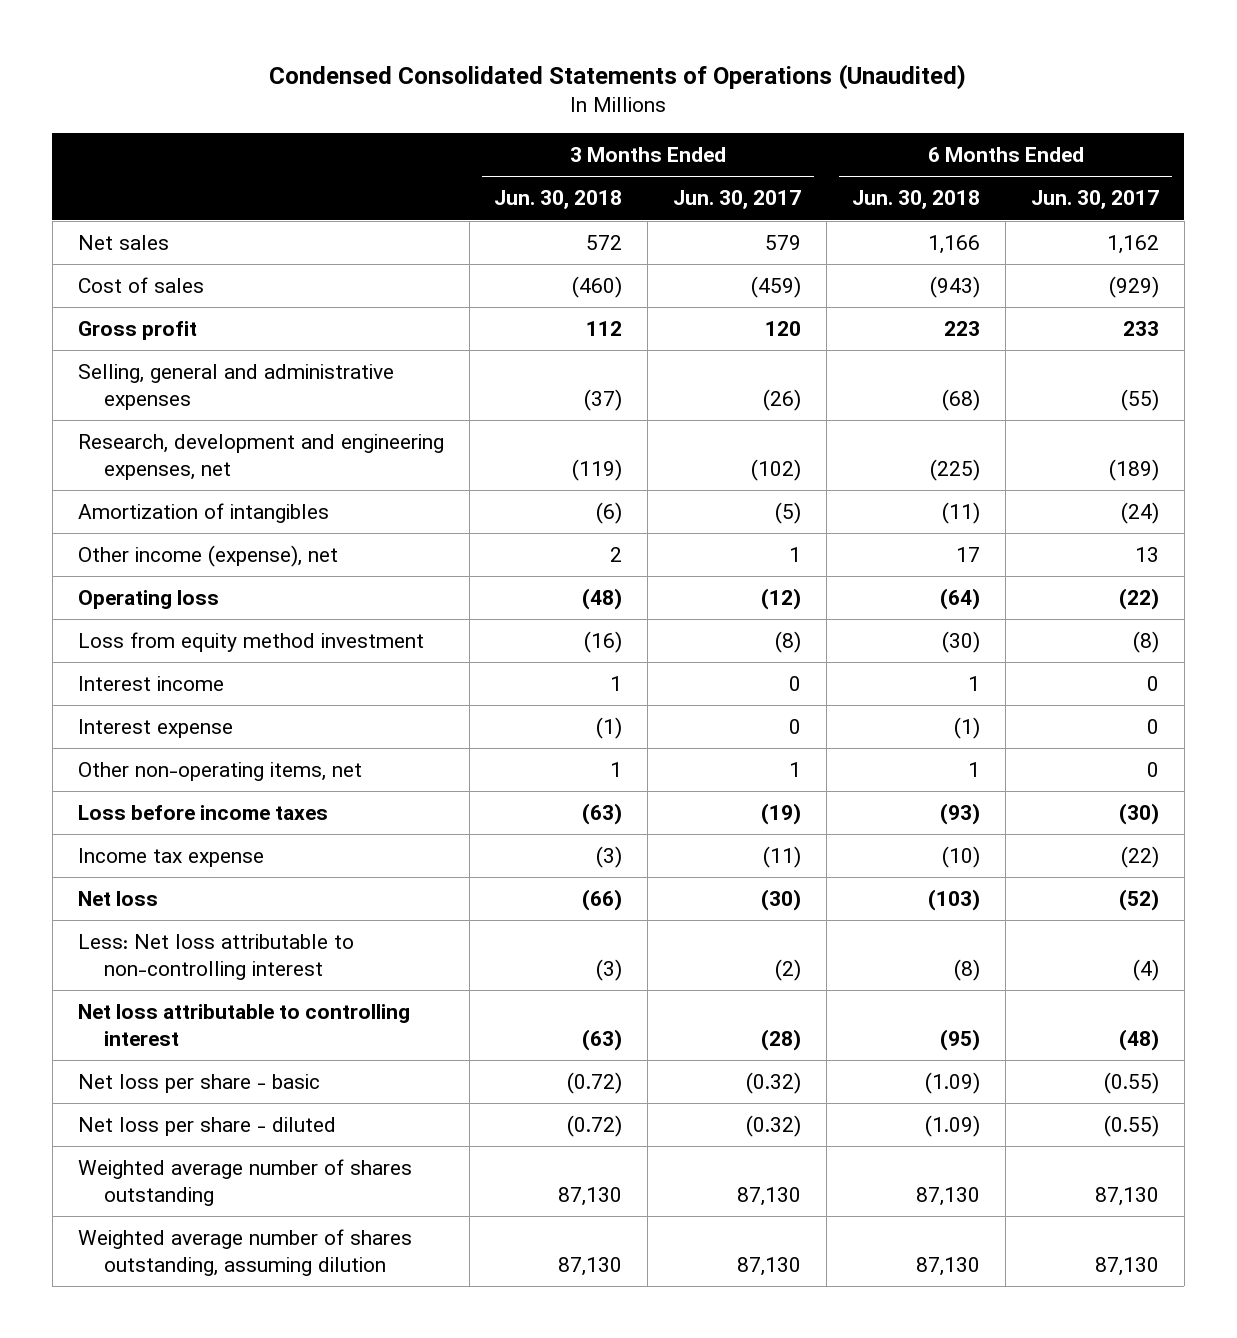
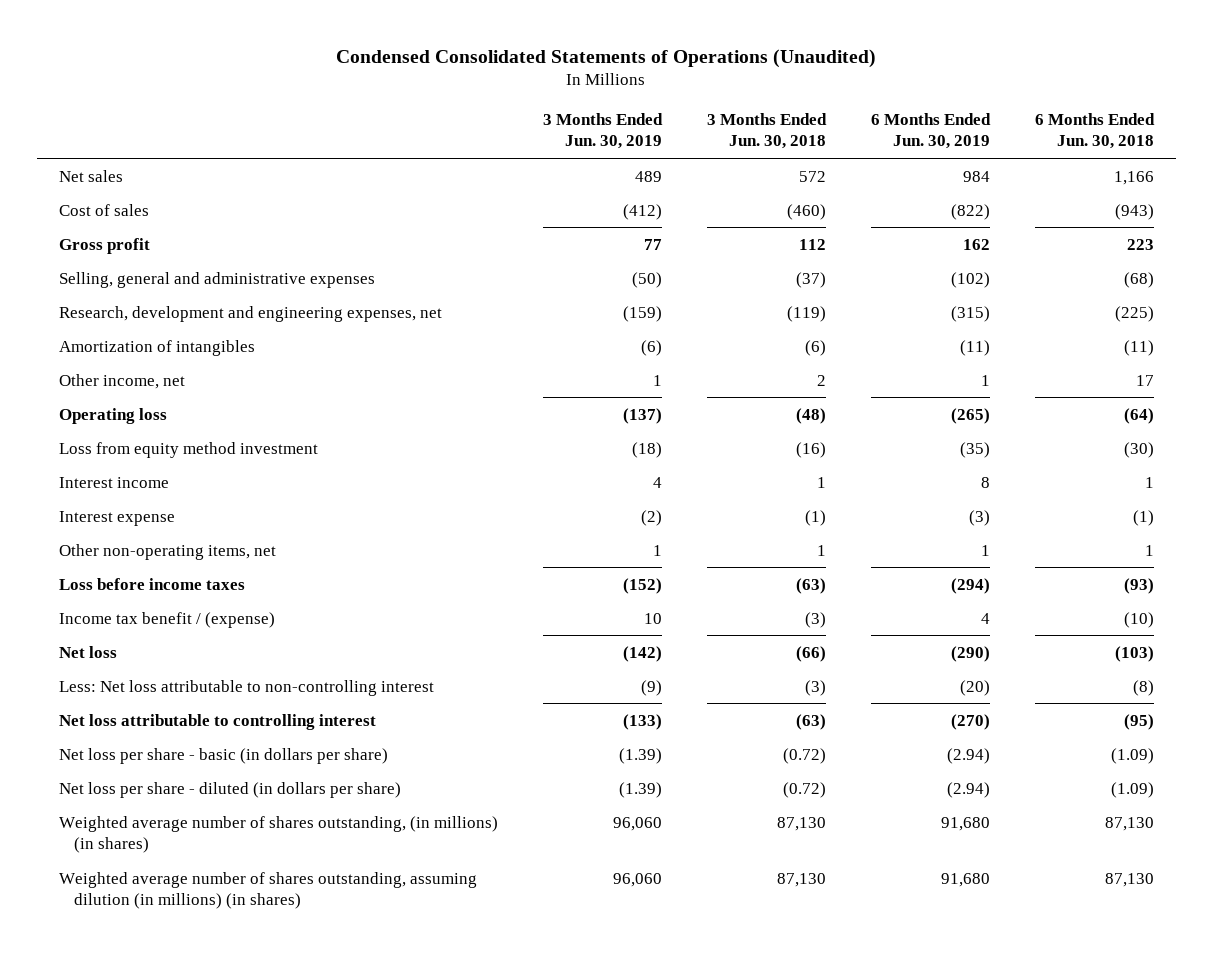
[673,190,802,210] Jun. 30, 2017 -> none
[1030,190,1159,210] Jun. 30, 2017 -> none
none -> [542,112,663,150] 3 Months Ended Jun. 30, 2019
none -> [870,112,991,150] 6 Months Ended Jun. 30, 2019
[77,544,338,567] Other income (expense), net -> [59,373,186,389] Other income, net
[77,847,264,867] Income tax expense -> [59,611,276,628] Income tax benefit / (expense)
[77,1073,320,1093] Net loss per share - basic -> [59,747,389,764] Net loss per share - basic (in dollars per share)
[77,1116,336,1136] Net loss per share - diluted -> [59,781,402,798] Net loss per share - diluted (in dollars per share)
[77,1158,412,1206] Weighted average number of shares outstanding -> [59,815,499,854] Weighted average number of shares outstanding, (in millions) (in shares)
[77,1228,412,1276] Weighted average number of shares outstanding, assuming dilution -> [59,871,478,910] Weighted average number of shares outstanding, assuming dilution (in millions) (in shares)

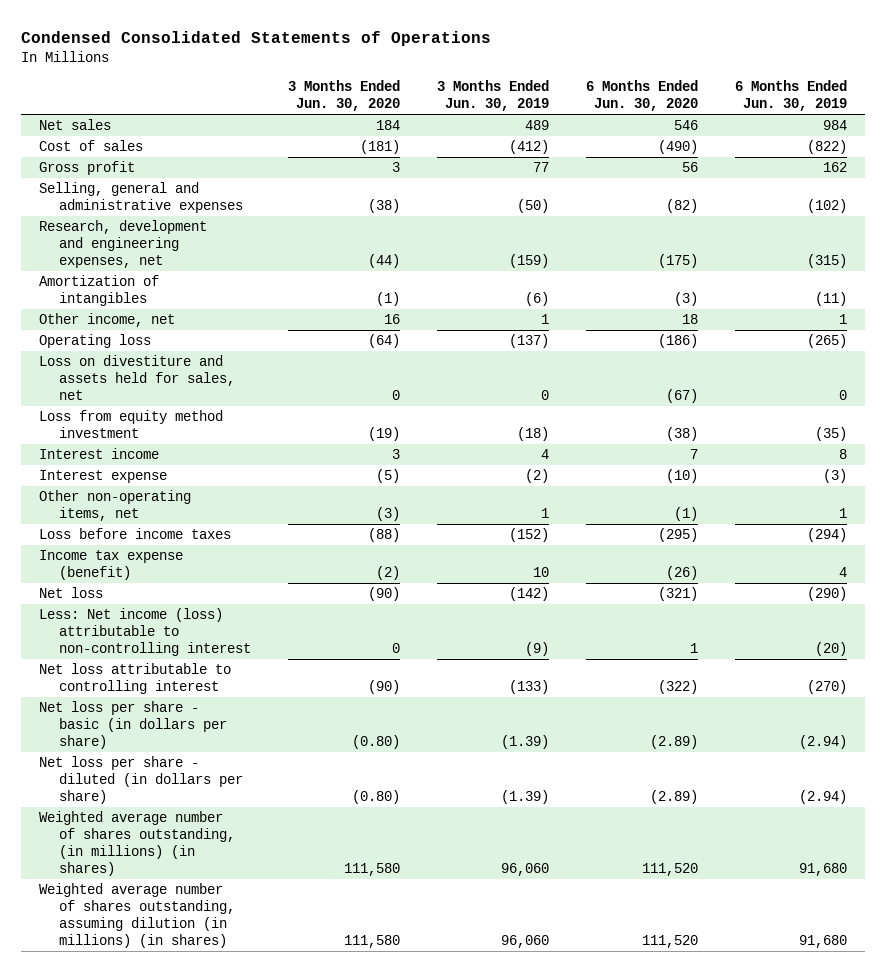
[336,48,877,68] Condensed Consolidated Statements of Operations (Unaudited) -> [20,30,491,46] Condensed Consolidated Statements of Operations
[706,112,827,150] 3 Months Ended Jun. 30, 2018 -> none
[1034,112,1155,150] 6 Months Ended Jun. 30, 2018 -> none
none -> [287,80,400,112] 3 Months Ended Jun. 30, 2020
none -> [585,80,698,112] 6 Months Ended Jun. 30, 2020
none -> [39,355,236,400] Loss on divestiture and assets held for sales, net
[59,611,276,628] Income tax benefit / (expense) -> [39,550,184,581] Income tax expense (benefit)
[59,679,435,696] Less: Net loss attributable to non-controlling interest -> [39,608,252,656] Less: Net income (loss) attributable to non-controlling interest

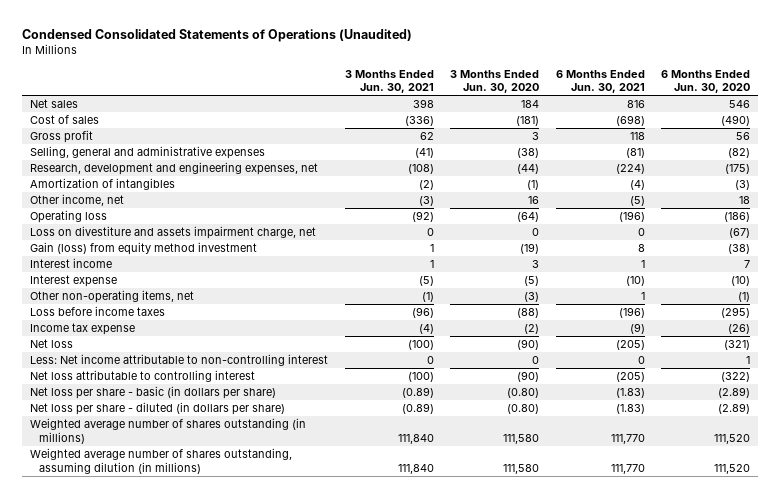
[20,30,491,46] Condensed Consolidated Statements of Operations -> [22,29,413,43] Condensed Consolidated Statements of Operations (Unaudited)
[436,80,549,112] 3 Months Ended Jun. 30, 2019 -> none
[734,80,847,112] 6 Months Ended Jun. 30, 2019 -> none
none -> [344,69,434,93] 3 Months Ended Jun. 30, 2021
none -> [555,69,645,93] 6 Months Ended Jun. 30, 2021
[39,355,236,400] Loss on divestiture and assets held for sales, net -> [30,226,317,240] Loss on divestiture and assets impairment charge, net
[39,410,224,439] Loss from equity method investment -> [30,242,258,256] Gain (loss) from equity method investment
[39,550,184,581] Income tax expense (benefit) -> [30,323,136,336] Income tax expense
[39,608,252,656] Less: Net income (loss) attributable to non-controlling interest -> [30,354,329,367] Less: Net income attributable to non-controlling interest
[39,811,236,876] Weighted average number of shares outstanding, (in millions) (in shares) -> [30,418,307,444] Weighted average number of shares outstanding (in millions)
[39,883,236,948] Weighted average number of shares outstanding, assuming dilution (in millions) (in shares) -> [30,448,293,474] Weighted average number of shares outstanding, assuming dilution (in millions)

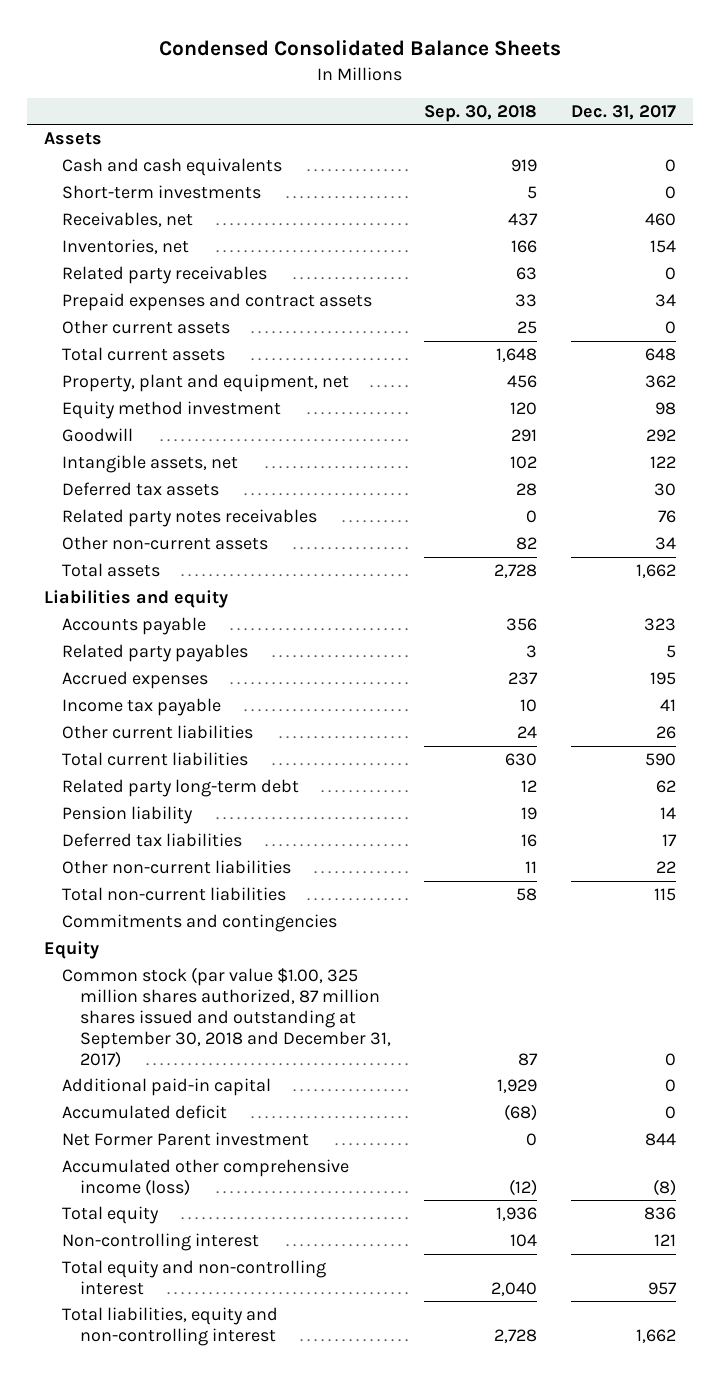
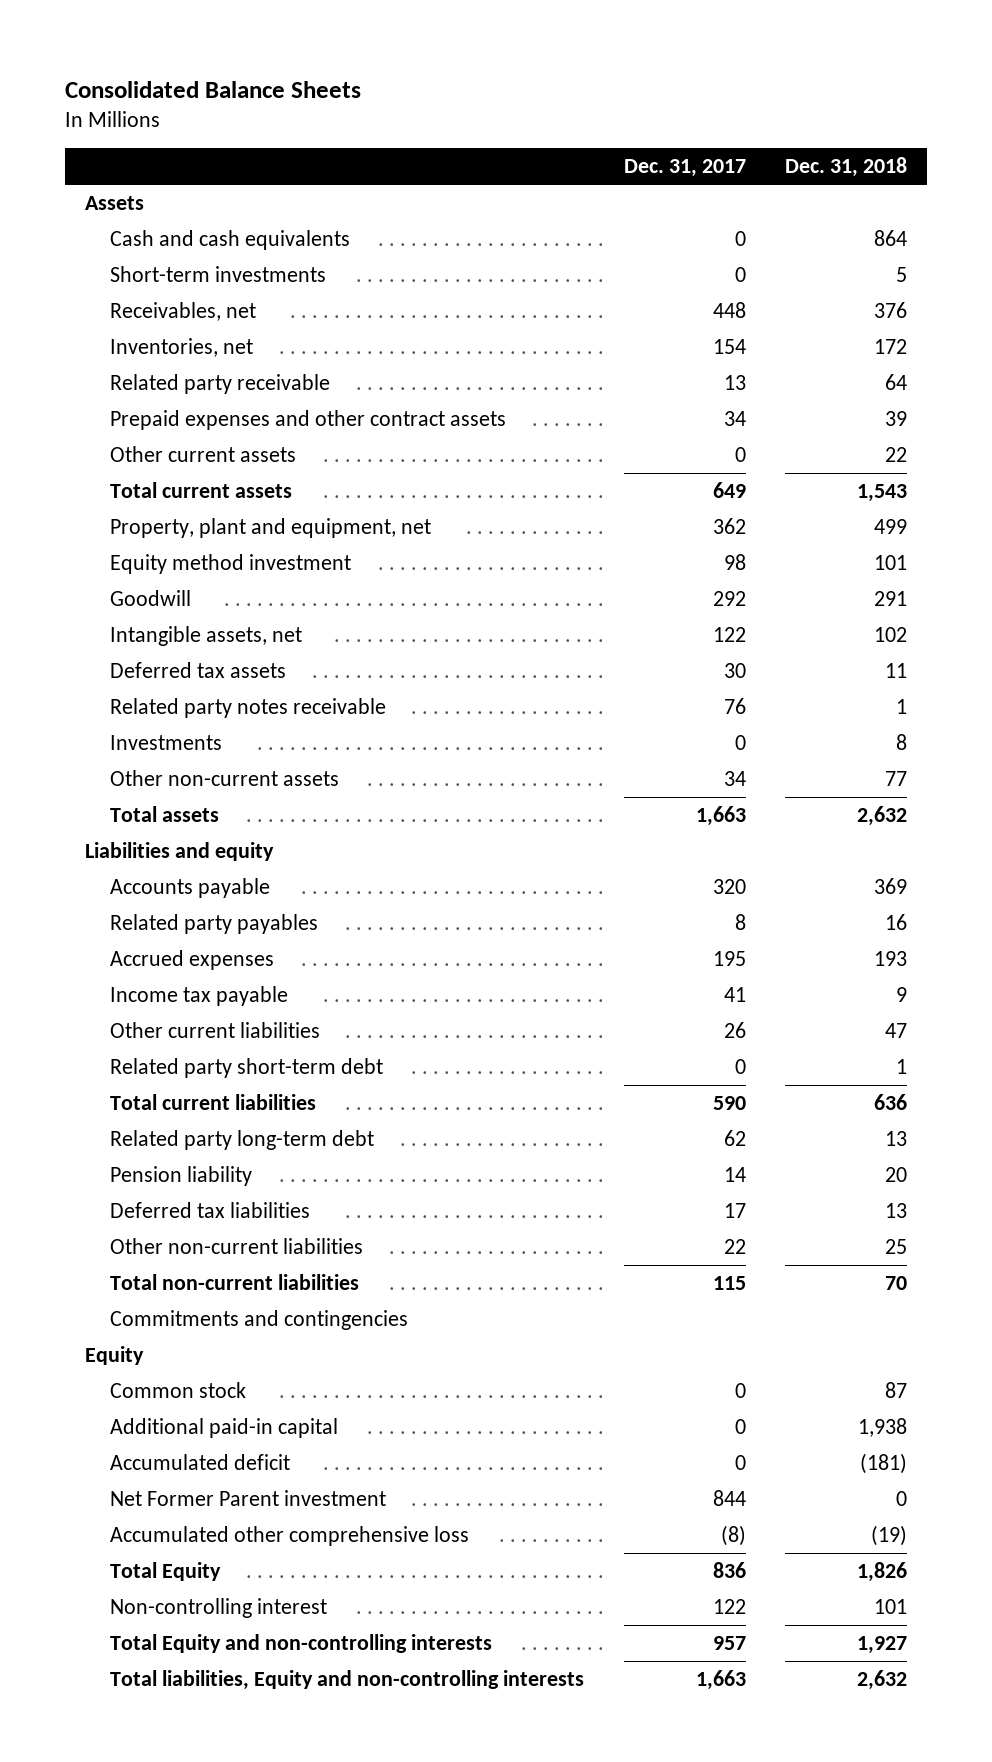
[158,40,561,57] Condensed Consolidated Balance Sheets -> [64,80,361,98] Consolidated Balance Sheets
[424,104,538,122] Sep. 30, 2018 -> none
none -> [785,157,908,178] Dec. 31, 2018
[644,213,676,227] 460 -> [712,302,746,319] 448
[61,266,267,285] Related party receivables -> [109,374,330,395] Related party receivable
[664,267,676,281] 0 -> [723,375,746,391] 13
[61,293,372,312] Prepaid expenses and contract assets -> [109,410,506,431] Prepaid expenses and other contract assets
[644,348,676,362] 648 -> [712,482,746,499] 649
[61,509,317,528] Related party notes receivables -> [109,698,386,719] Related party notes receivable
none -> [109,735,222,751] Investments
[635,564,676,579] 1,662 -> [695,806,746,827] 1,663
[643,618,676,632] 323 -> [712,879,746,895] 320
[665,645,676,659] 5 -> [734,914,746,931] 8
none -> [109,1058,383,1079] Related party short-term debt
[61,967,391,1068] Common stock (par value $1.00, 325 million shares authorized, 87 million shares issued and outstanding at September 30, 2018 and December 31, 2017) -> [109,1382,246,1399] Common stock
[61,1159,349,1196] Accumulated other comprehensive income (loss) -> [109,1526,469,1547] Accumulated other comprehensive loss
[61,1206,159,1225] Total equity -> [109,1562,221,1582] Total Equity
[653,1234,676,1247] 121 -> [712,1599,746,1615] 122
[61,1260,326,1295] Total equity and non-controlling interest -> [109,1634,492,1654] Total Equity and non-controlling interests
[61,1307,278,1346] Total liabilities, equity and non-controlling interest -> [109,1670,584,1691] Total liabilities, Equity and non-controlling interests
[635,1328,676,1343] 1,662 -> [695,1670,746,1691] 1,663

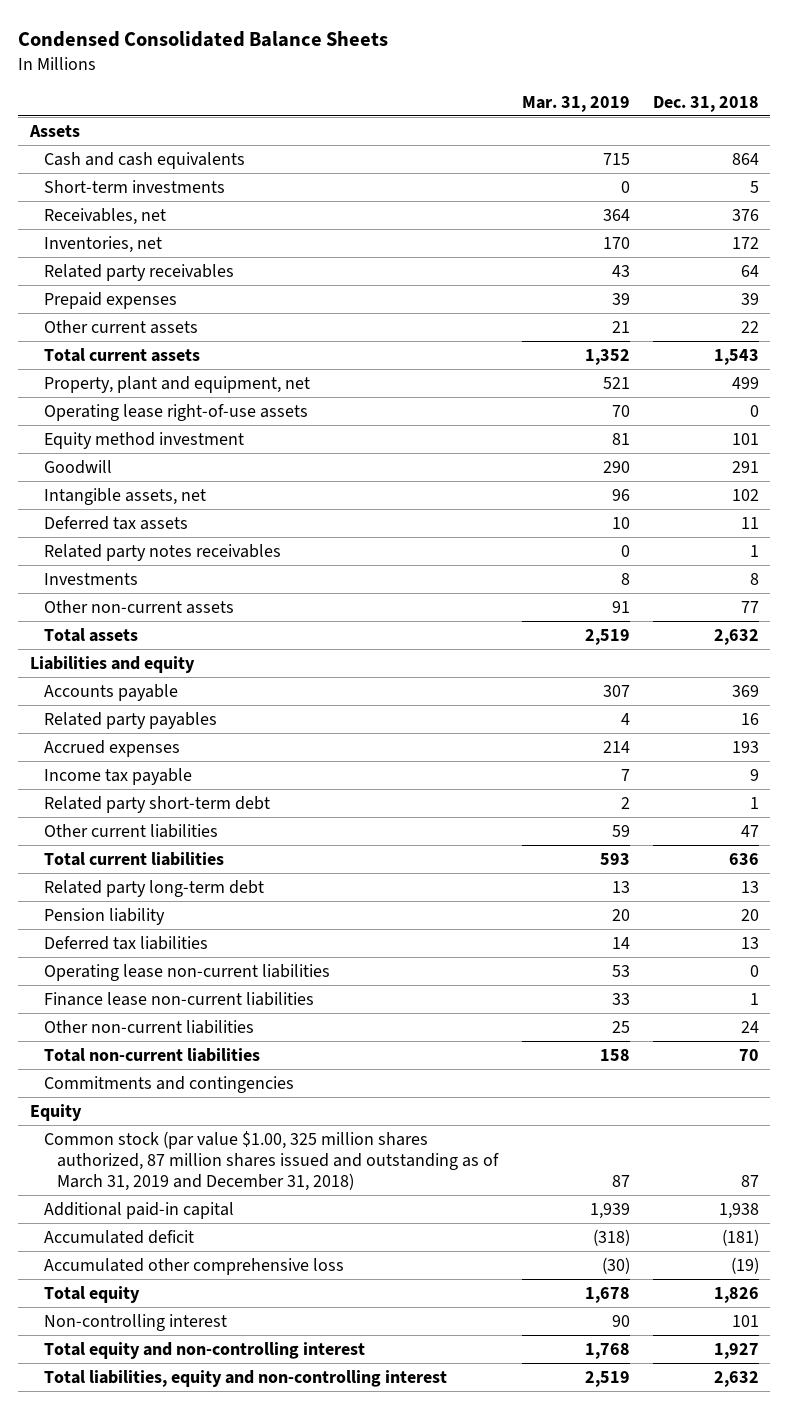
[64,80,361,98] Consolidated Balance Sheets -> [18,30,389,47] Condensed Consolidated Balance Sheets
[623,159,746,178] Dec. 31, 2017 -> none
none -> [521,95,630,112] Mar. 31, 2019
[109,410,506,431] Prepaid expenses and other contract assets -> none
[109,374,330,395] Related party receivable -> [43,263,234,281] Related party receivables
none -> [43,291,177,309] Prepaid expenses
none -> [43,403,308,421] Operating lease right-of-use assets
[109,698,386,719] Related party notes receivable -> [43,543,281,561] Related party notes receivables
[109,1022,320,1039] Other current liabilities -> [43,823,218,838] Other current liabilities
none -> [43,963,330,981] Operating lease non-current liabilities
none -> [43,991,314,1006] Finance lease non-current liabilities
[885,1239,908,1255] 25 -> [740,1020,759,1033] 24
[109,1382,246,1399] Common stock -> [43,1130,500,1191] Common stock (par value $1.00, 325 million shares authorized, 87 million shares issued and outstanding as of March 31, 2019 and December 31, 2018)
[109,1490,386,1507] Net Former Parent investment -> none
[109,1562,221,1582] Total Equity -> [43,1285,140,1303] Total equity
[109,1634,492,1654] Total Equity and non-controlling interests -> [43,1341,365,1359] Total equity and non-controlling interest
[109,1670,584,1691] Total liabilities, Equity and non-controlling interests -> [43,1369,447,1387] Total liabilities, equity and non-controlling interest

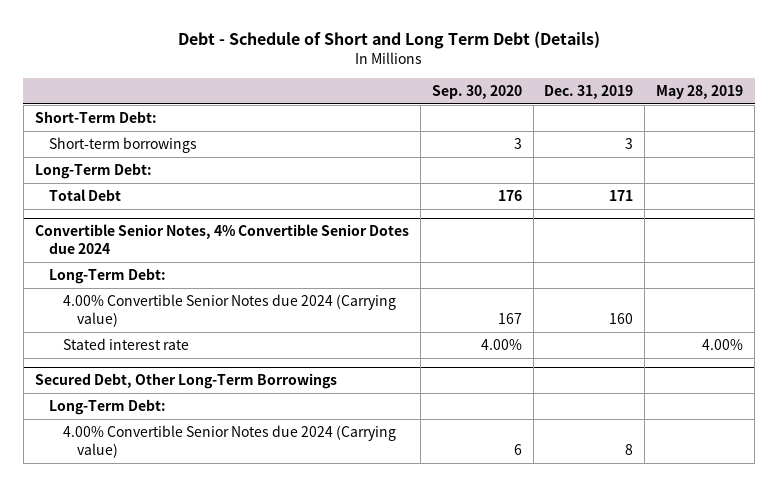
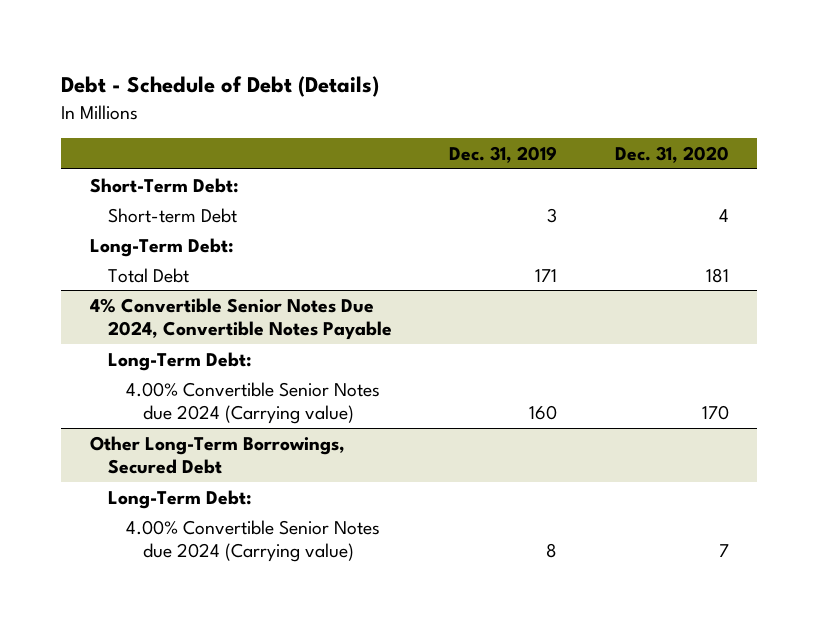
[178,31,601,50] Debt - Schedule of Short and Long Term Debt (Details) -> [61,75,380,97] Debt - Schedule of Debt (Details)
[431,84,522,99] Sep. 30, 2020 -> none
[656,84,744,99] May 28, 2019 -> none
none -> [614,146,729,164] Dec. 31, 2020
[48,136,197,153] Short-term borrowings -> [107,207,237,223] Short-term Debt
[34,223,409,255] Convertible Senior Notes, 4% Convertible Senior Dotes due 2024 -> [90,297,392,341] 4% Convertible Senior Notes Due 2024, Convertible Notes Payable
[63,337,190,350] Stated interest rate -> none
[34,372,337,389] Secured Debt, Other Long-Term Borrowings -> [90,435,346,475] Other Long-Term Borrowings, Secured Debt

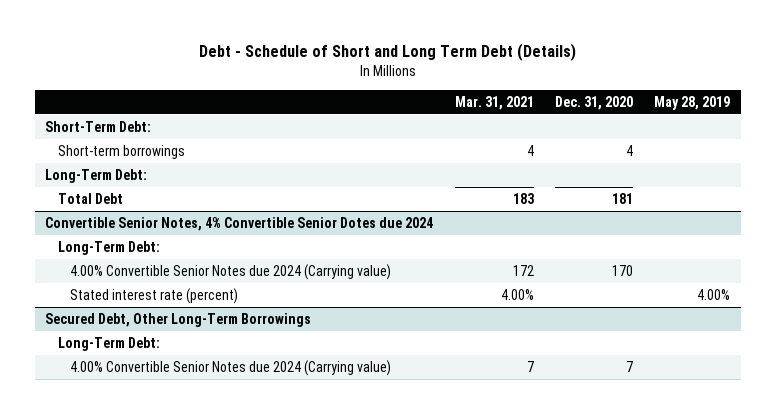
[61,75,380,97] Debt - Schedule of Debt (Details) -> [198,42,576,61] Debt - Schedule of Short and Long Term Debt (Details)
[449,146,558,164] Dec. 31, 2019 -> none
none -> [454,95,534,110] Mar. 31, 2021
none -> [654,95,731,110] May 28, 2019
[107,207,237,223] Short-term Debt -> [57,144,185,159] Short-term borrowings
[90,297,392,341] 4% Convertible Senior Notes Due 2024, Convertible Notes Payable -> [45,216,434,231] Convertible Senior Notes, 4% Convertible Senior Dotes due 2024
none -> [70,287,239,304] Stated interest rate (percent)
[90,435,346,475] Other Long-Term Borrowings, Secured Debt -> [45,312,312,327] Secured Debt, Other Long-Term Borrowings

